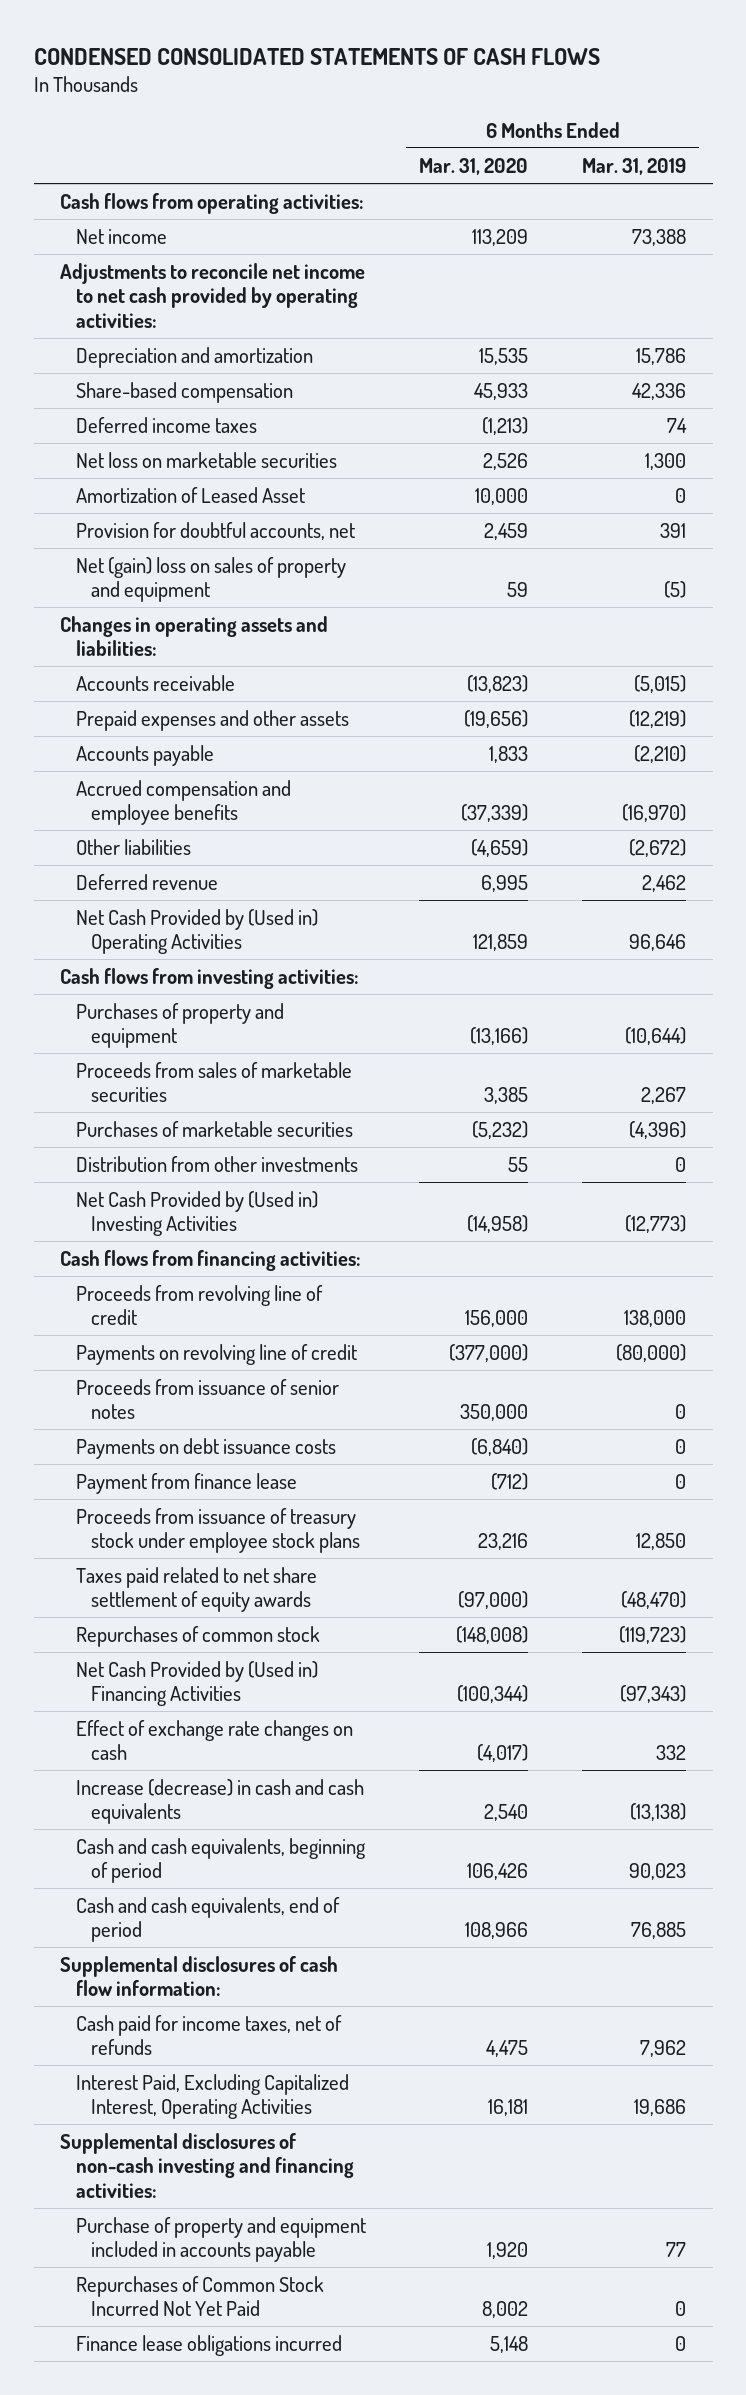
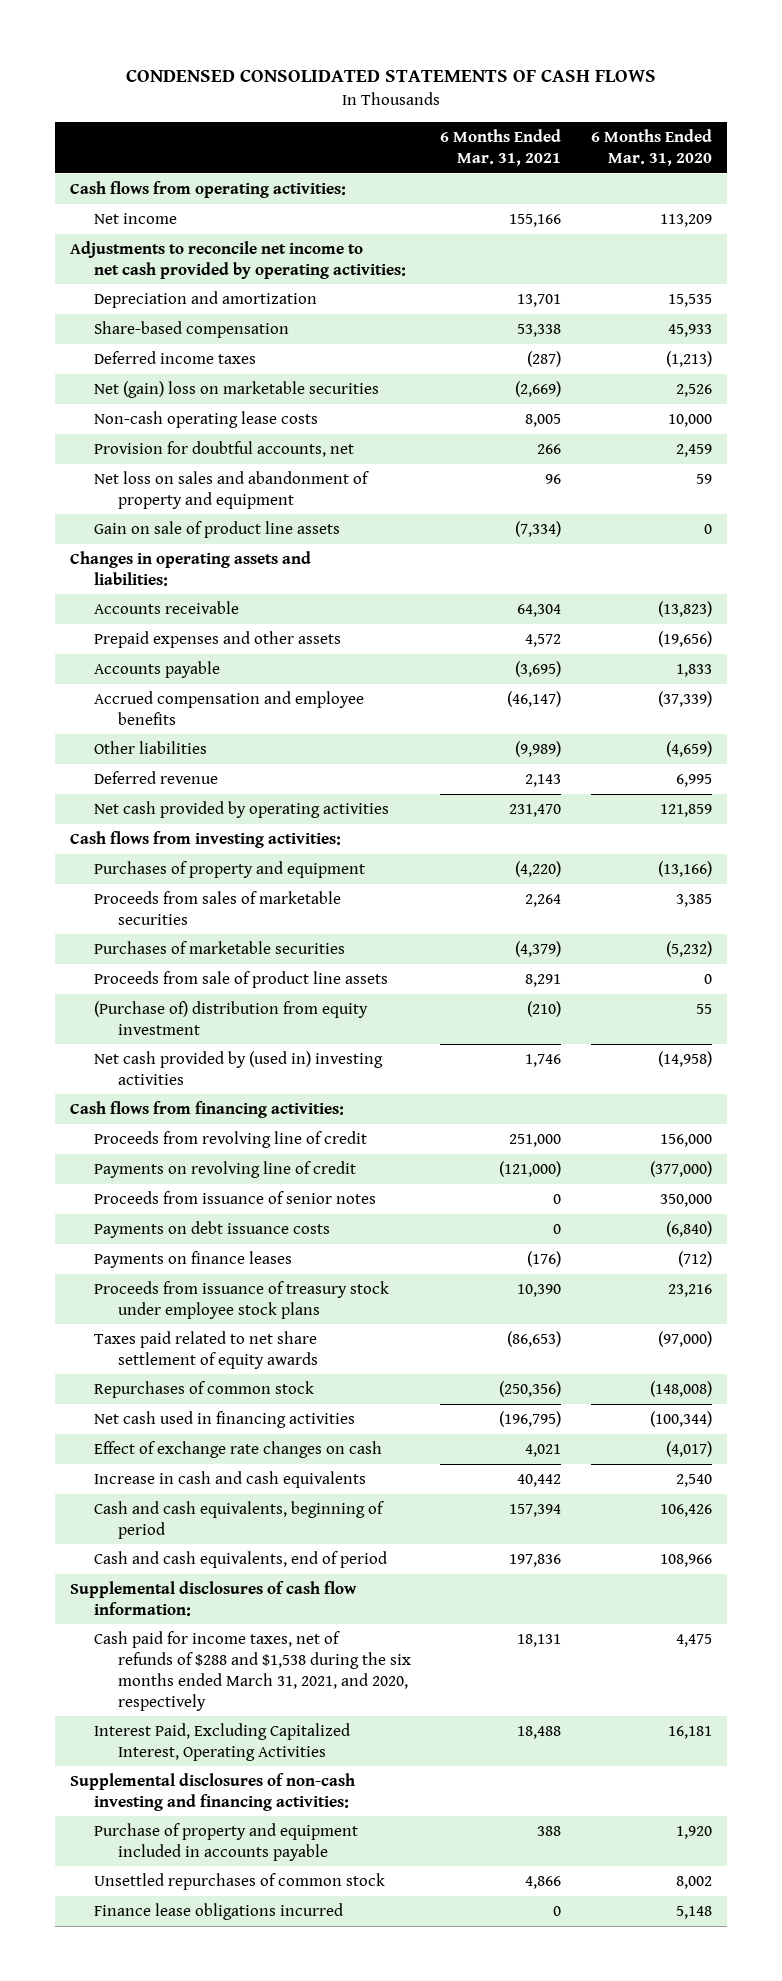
[582,157,687,175] Mar. 31, 2019 -> none
none -> [440,129,562,166] 6 Months Ended Mar. 31, 2021
[75,452,337,469] Net loss on marketable securities -> [93,381,379,399] Net (gain) loss on marketable securities
[75,487,305,504] Amortization of Leased Asset -> [93,411,318,429] Non-cash operating lease costs
[75,557,346,603] Net (gain) loss on sales of property and equipment -> [93,471,369,509] Net loss on sales and abandonment of property and equipment
none -> [93,521,340,539] Gain on sale of product line assets
[75,909,318,955] Net Cash Provided by (Used in) Operating Activities -> [93,801,389,819] Net cash provided by operating activities
none -> [93,971,388,989] Proceeds from sale of product line assets
[75,1156,358,1173] Distribution from other investments -> [93,1001,368,1035] (Purchase of) distribution from equity investment
[75,1191,318,1237] Net Cash Provided by (Used in) Investing Activities -> [93,1051,383,1085] Net cash provided by (used in) investing activities
[75,1473,297,1495] Payment from finance lease -> [93,1251,292,1269] Payments on finance leases
[75,1661,318,1707] Net Cash Provided by (Used in) Financing Activities -> [93,1411,355,1429] Net cash used in financing activities
[75,1779,364,1825] Increase (decrease) in cash and cash equivalents -> [93,1471,366,1489] Increase in cash and cash equivalents
[75,2015,342,2056] Cash paid for income taxes, net of refunds -> [93,1631,411,1711] Cash paid for income taxes, net of refunds of $288 and $1,538 during the six months ended March 31, 2021, and 2020, respectively
[75,2276,324,2317] Repurchases of Common Stock Incurred Not Yet Paid -> none
none -> [93,1873,385,1891] Unsettled repurchases of common stock

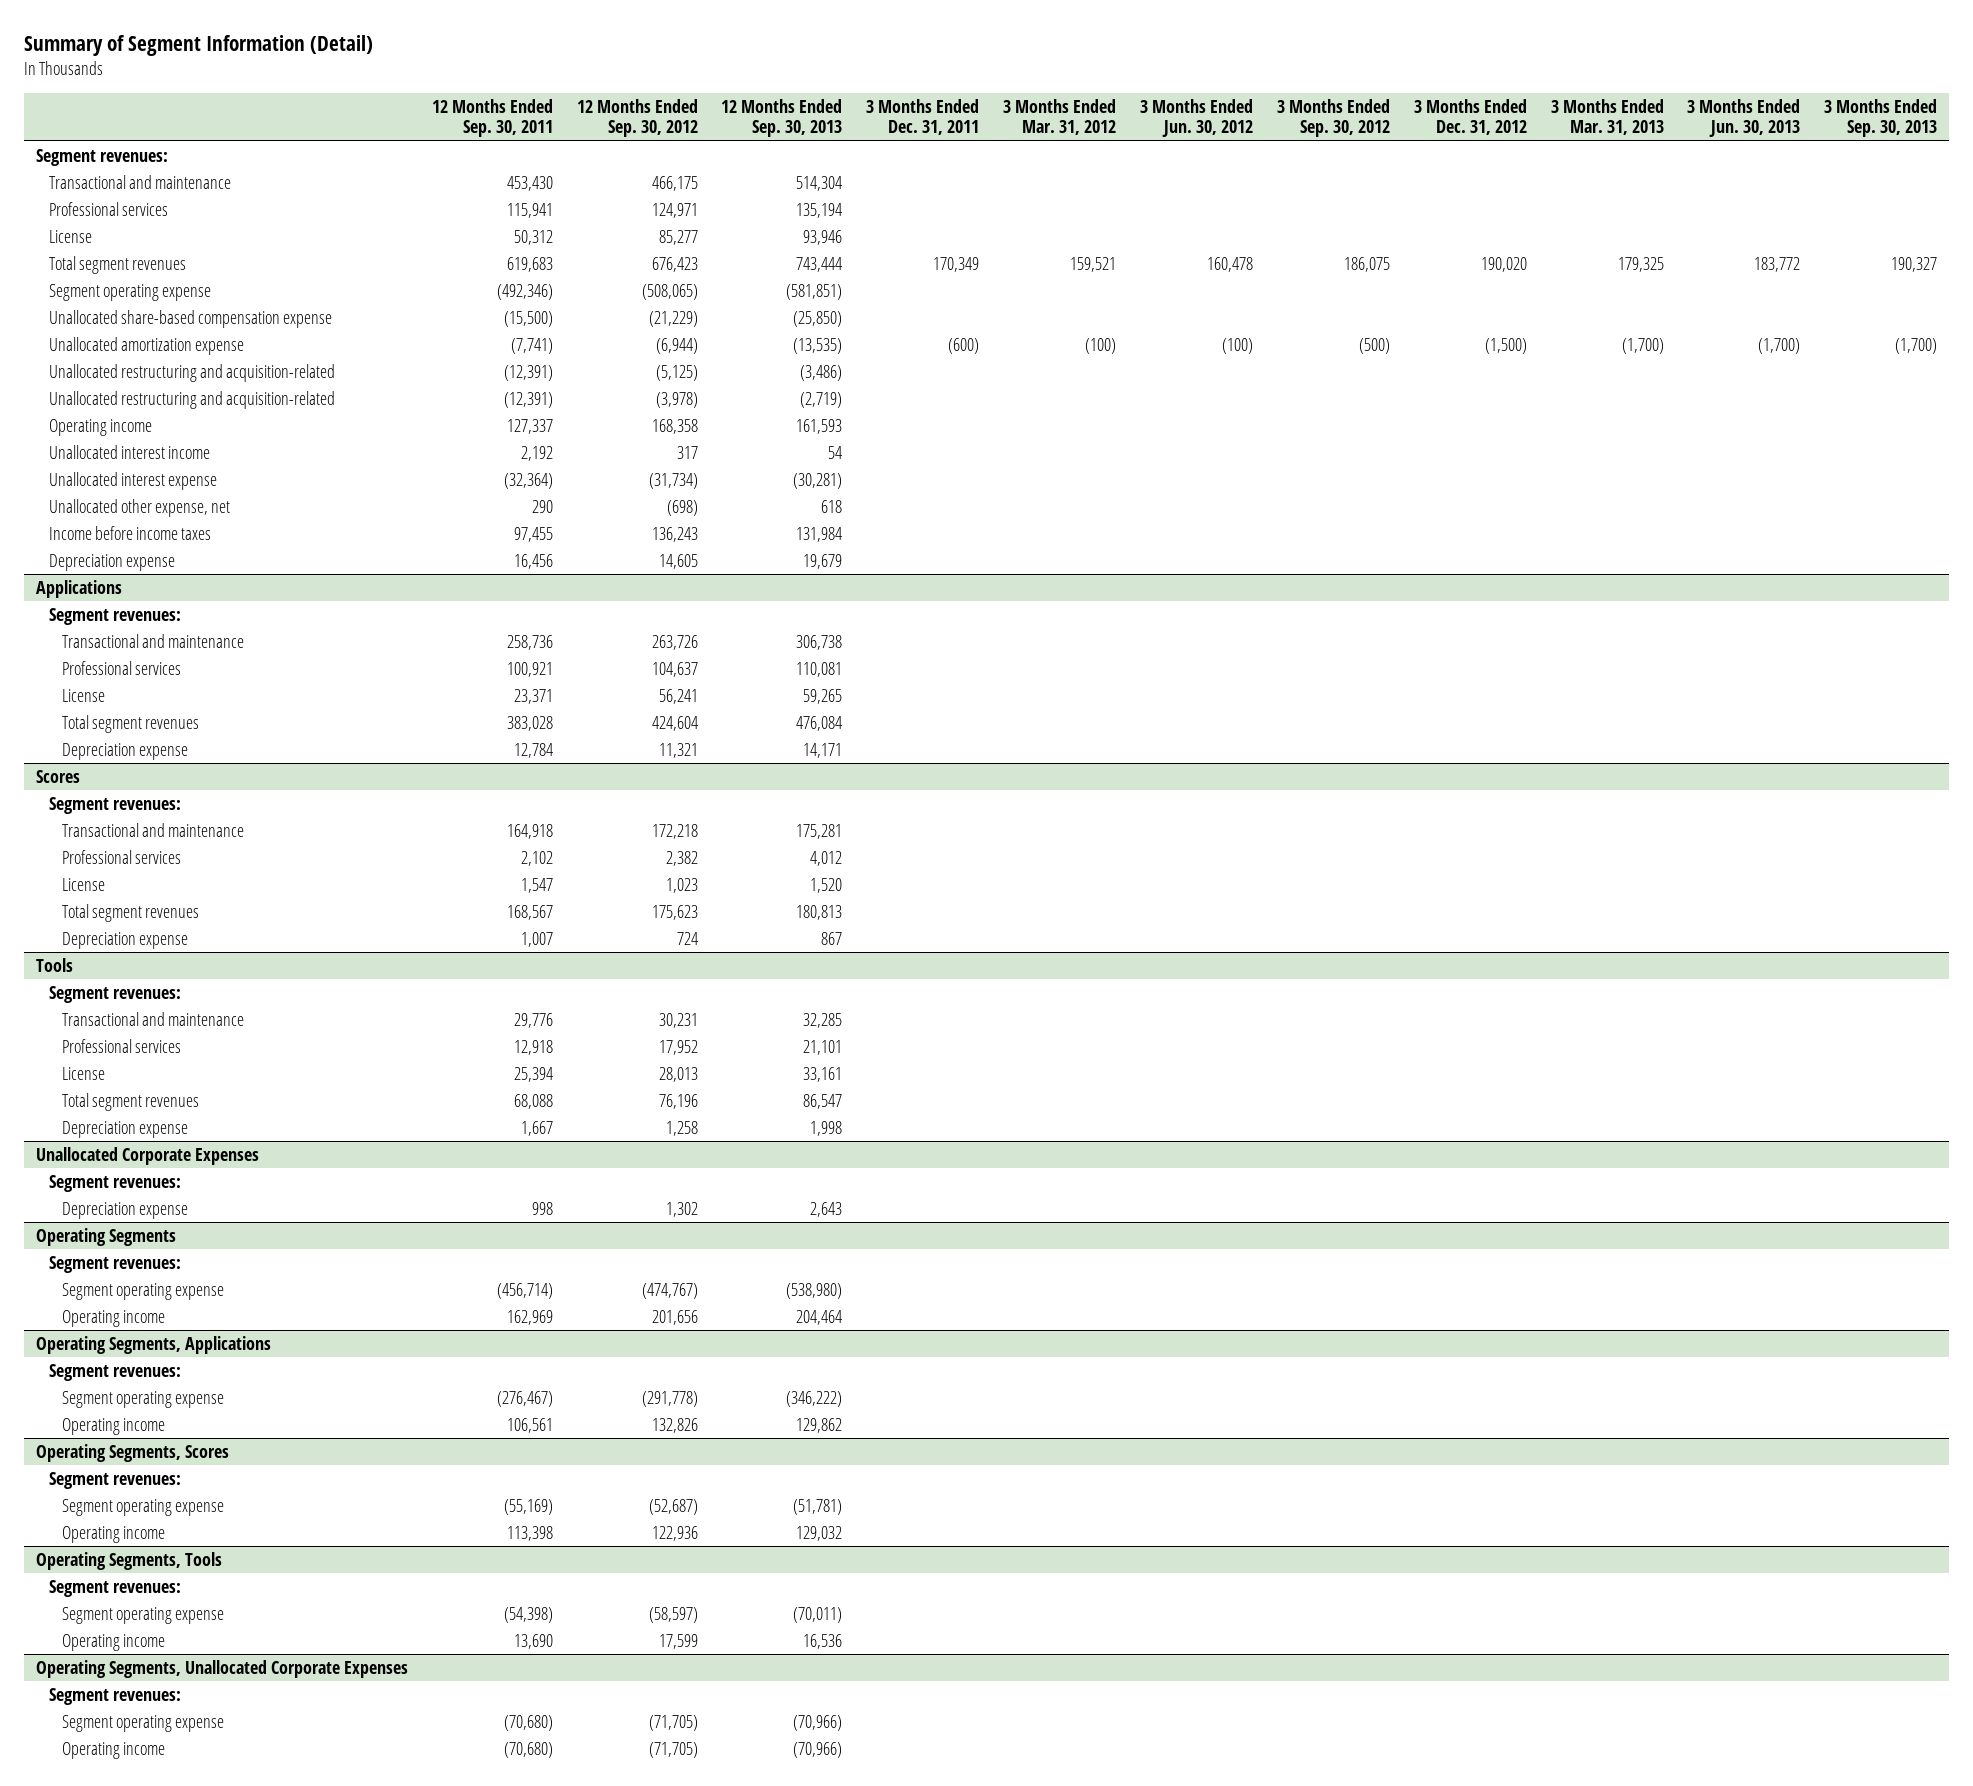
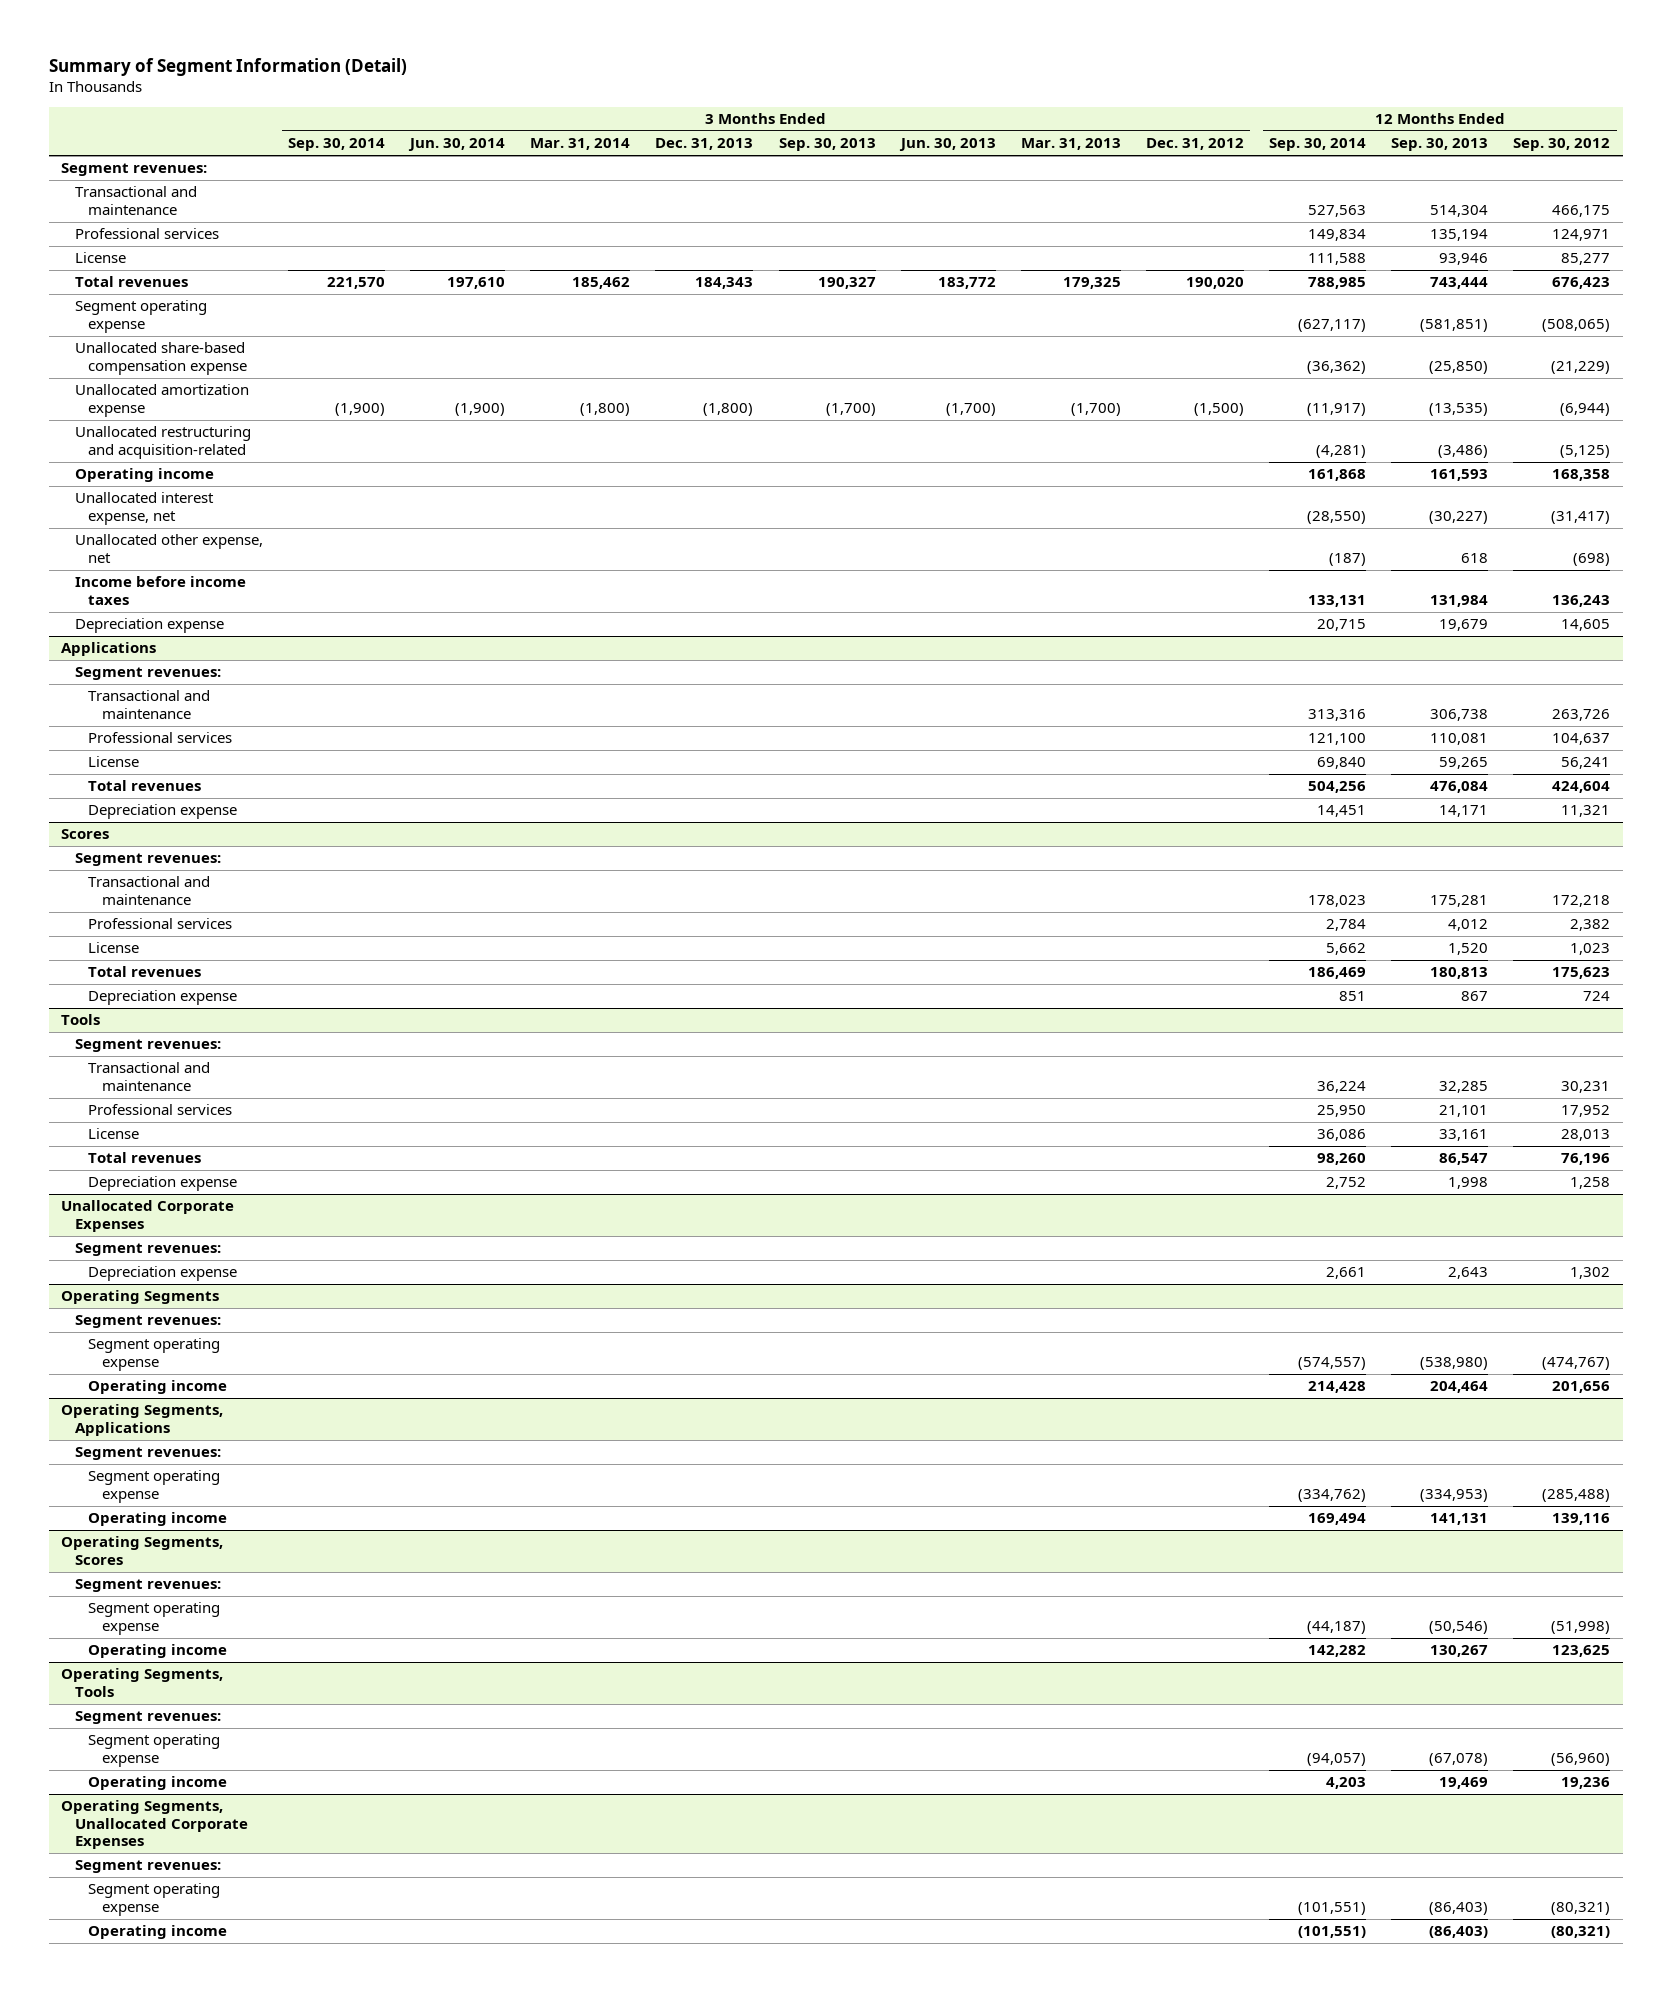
[431,98,553,138] 12 Months Ended Sep. 30, 2011 -> none
[866,98,980,136] 3 Months Ended Dec. 31, 2011 -> none
[1003,98,1117,136] 3 Months Ended Mar. 31, 2012 -> none
[1140,98,1254,138] 3 Months Ended Jun. 30, 2012 -> none
[1276,98,1390,138] 3 Months Ended Sep. 30, 2012 -> none
none -> [288,138,386,152] Sep. 30, 2014
none -> [408,138,506,152] Jun. 30, 2014
none -> [530,138,631,151] Mar. 31, 2014
none -> [655,138,754,151] Dec. 31, 2013
none -> [1269,138,1367,152] Sep. 30, 2014
[49,255,187,274] Total segment revenues -> [74,276,188,288] Total revenues
[49,390,336,409] Unallocated restructuring and acquisition-related -> none
[49,444,211,459] Unallocated interest income -> none
[49,471,218,490] Unallocated interest expense -> [74,492,214,525] Unallocated interest expense, net
[648,472,698,489] (31,734) -> [1551,510,1611,524] (31,417)
[793,472,843,489] (30,281) -> [1429,510,1489,524] (30,227)
[62,714,200,733] Total segment revenues -> [88,780,202,792] Total revenues
[62,903,200,922] Total segment revenues -> [88,966,202,978] Total revenues
[62,1092,200,1111] Total segment revenues -> [88,1152,202,1164] Total revenues
[641,1390,698,1407] (291,778) -> [1542,1488,1611,1502] (285,488)
[786,1390,843,1407] (346,222) -> [1420,1488,1489,1502] (334,953)
[651,1417,698,1433] 132,826 -> [1552,1513,1611,1526] 139,116
[796,1417,843,1433] 129,862 -> [1430,1513,1489,1526] 141,131
[648,1498,698,1515] (52,687) -> [1551,1620,1611,1634] (51,998)
[793,1498,843,1515] (51,781) -> [1429,1620,1489,1634] (50,546)
[651,1525,698,1541] 122,936 -> [1552,1645,1611,1658] 123,625
[796,1525,843,1541] 129,032 -> [1430,1645,1489,1658] 130,267
[648,1606,698,1623] (58,597) -> [1551,1752,1611,1766] (56,960)
[793,1606,843,1623] (70,011) -> [1429,1752,1489,1766] (67,078)
[658,1633,698,1649] 17,599 -> [1561,1777,1611,1790] 19,236
[803,1633,843,1649] 16,536 -> [1439,1777,1489,1790] 19,469
[648,1714,698,1731] (71,705) -> [1551,1901,1611,1915] (80,321)
[793,1714,843,1731] (70,966) -> [1429,1901,1489,1915] (86,403)
[648,1741,698,1758] (71,705) -> [1551,1926,1611,1939] (80,321)
[793,1741,843,1758] (70,966) -> [1429,1926,1489,1939] (86,403)

